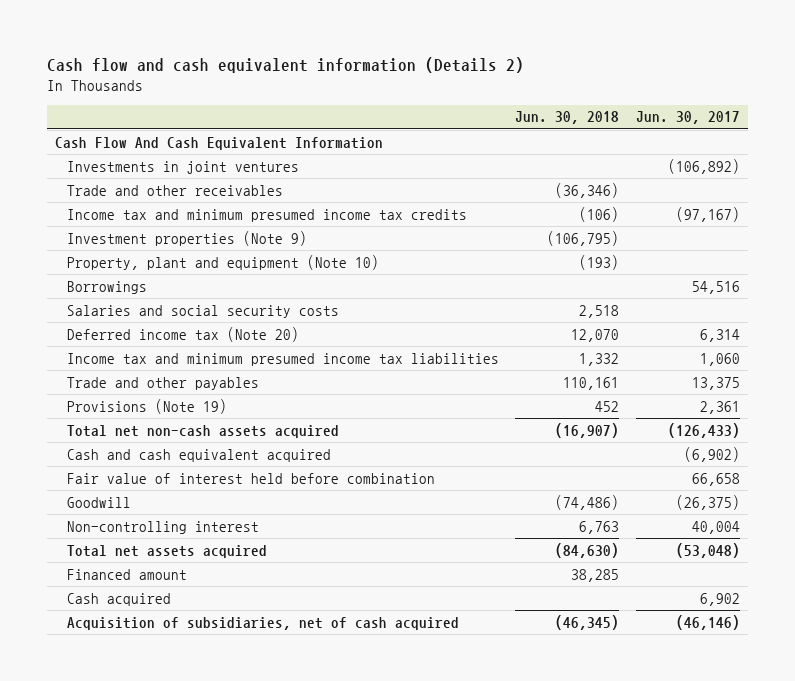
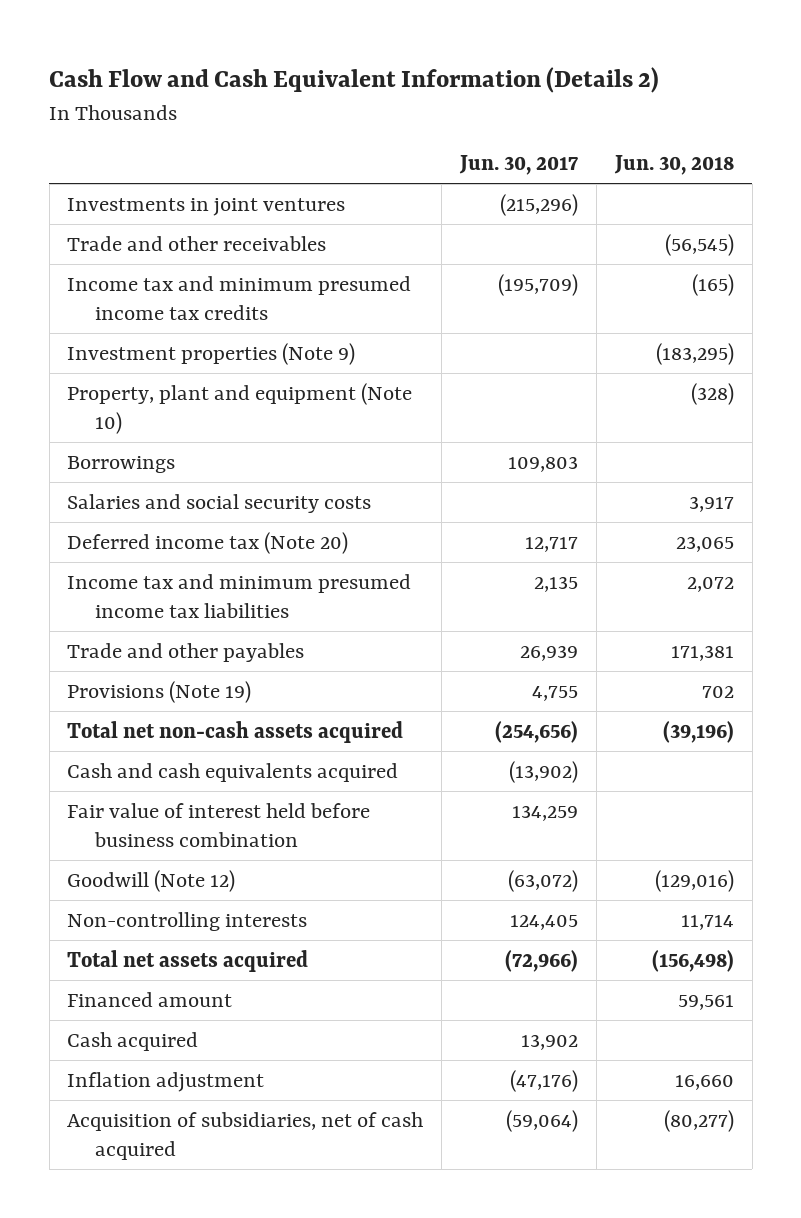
[47,56,525,73] Cash flow and cash equivalent information (Details 2) -> [49,66,660,93] Cash Flow and Cash Equivalent Information (Details 2)
[55,136,384,150] Cash Flow And Cash Equivalent Information -> none
[667,158,740,174] (106,892) -> [500,193,579,216] (215,296)
[555,182,620,198] (36,346) -> [664,233,734,256] (56,545)
[579,206,620,222] (106) -> [691,273,734,296] (165)
[675,206,740,222] (97,167) -> [498,273,579,296] (195,709)
[547,230,620,246] (106,795) -> [655,342,734,365] (183,295)
[579,254,620,270] (193) -> [690,382,734,405] (328)
[691,280,740,294] 54,516 -> [508,455,579,472] 109,803
[579,304,620,318] 2,518 -> [688,495,734,512] 3,917
[571,328,620,342] 12,070 -> [675,535,734,552] 23,065
[699,328,740,342] 6,314 -> [525,536,579,552] 12,717
[579,352,620,366] 1,332 -> [686,576,734,592] 2,072
[699,352,740,366] 1,060 -> [534,575,579,592] 2,135
[563,376,620,390] 110,161 -> [670,644,734,661] 171,381
[691,376,740,390] 13,375 -> [520,644,579,661] 26,939
[595,400,620,412] 452 -> [701,685,734,698] 702
[699,400,740,414] 2,361 -> [532,685,579,701] 4,755
[555,422,620,438] (16,907) -> [662,720,734,743] (39,196)
[667,422,740,438] (126,433) -> [495,720,579,743] (254,656)
[66,448,331,462] Cash and cash equivalent acquired -> [67,762,399,782] Cash and cash equivalents acquired
[683,446,740,462] (6,902) -> [509,760,579,783] (13,902)
[66,472,435,484] Fair value of interest held before combination -> [67,802,371,848] Fair value of interest held before business combination
[691,472,740,486] 66,658 -> [512,804,579,821] 134,259
[66,496,131,508] Goodwill -> [67,869,236,892] Goodwill (Note 12)
[555,494,620,510] (74,486) -> [654,869,734,892] (129,016)
[675,494,740,510] (26,375) -> [508,869,579,892] (63,072)
[66,520,259,534] Non-controlling interest -> [67,911,308,931] Non-controlling interests
[579,520,620,534] 6,763 -> [680,914,734,930] 11,714
[691,520,740,534] 40,004 -> [510,914,579,930] 124,405
[555,542,620,558] (84,630) -> [651,949,734,972] (156,498)
[675,542,740,558] (53,048) -> [505,949,579,972] (72,966)
[571,568,620,582] 38,285 -> [677,994,734,1010] 59,561
[699,592,740,606] 6,902 -> [521,1033,579,1050] 13,902
none -> [67,1071,265,1092] Inflation adjustment
[555,614,620,630] (46,345) -> [663,1109,734,1132] (80,277)
[675,614,740,630] (46,146) -> [506,1109,579,1132] (59,064)

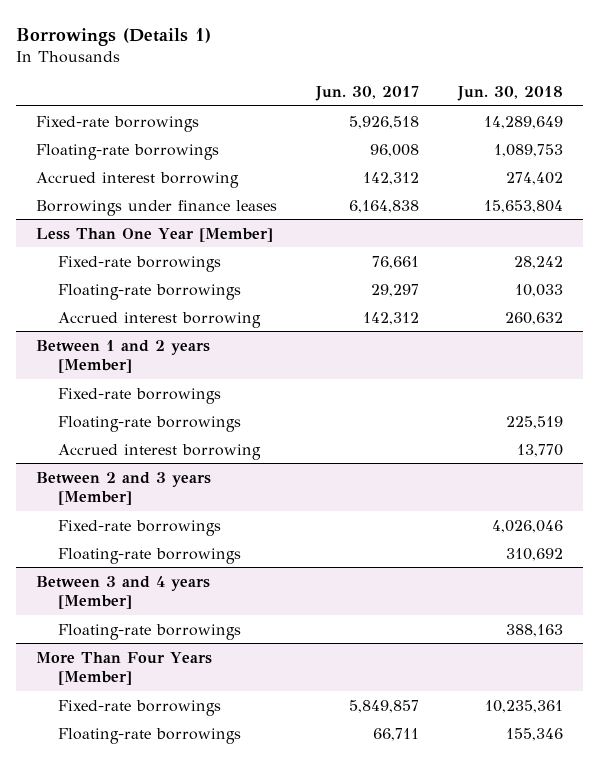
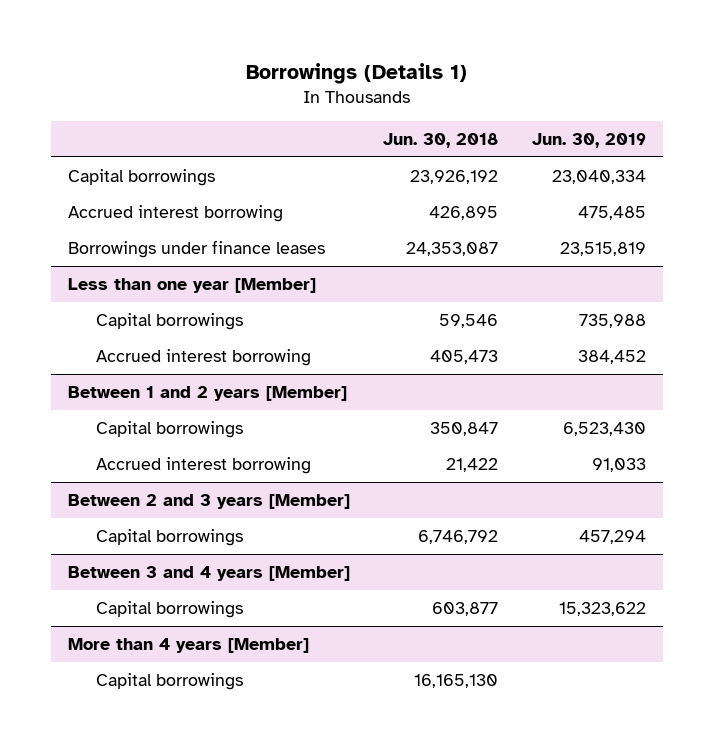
[314,86,419,102] Jun. 30, 2017 -> none
none -> [531,132,646,148] Jun. 30, 2019
[35,115,199,132] Fixed-rate borrowings -> none
[35,143,219,160] Floating-rate borrowings -> none
[58,255,222,272] Fixed-rate borrowings -> none
[58,283,242,300] Floating-rate borrowings -> none
none -> [67,168,215,186] Capital borrowings
[505,171,563,185] 274,402 -> [429,205,499,220] 426,895
[483,199,563,213] 15,653,804 -> [406,241,499,256] 24,353,087
[35,227,273,242] Less Than One Year [Member] -> [67,277,316,293] Less than one year [Member]
none -> [95,312,243,330] Capital borrowings
[504,311,563,325] 260,632 -> [430,349,499,364] 405,473
[58,387,222,404] Fixed-rate borrowings -> none
[58,415,242,432] Floating-rate borrowings -> none
none -> [95,420,243,438] Capital borrowings
[516,443,563,457] 13,770 -> [446,457,499,472] 21,422
[58,519,222,536] Fixed-rate borrowings -> none
[58,547,242,564] Floating-rate borrowings -> none
none -> [95,528,243,546] Capital borrowings
[58,623,242,640] Floating-rate borrowings -> none
[58,699,222,716] Fixed-rate borrowings -> none
[58,727,242,744] Floating-rate borrowings -> none
none -> [95,600,243,618] Capital borrowings
[35,651,212,686] More Than Four Years [Member] -> [67,637,309,653] More than 4 years [Member]
none -> [95,672,243,690] Capital borrowings

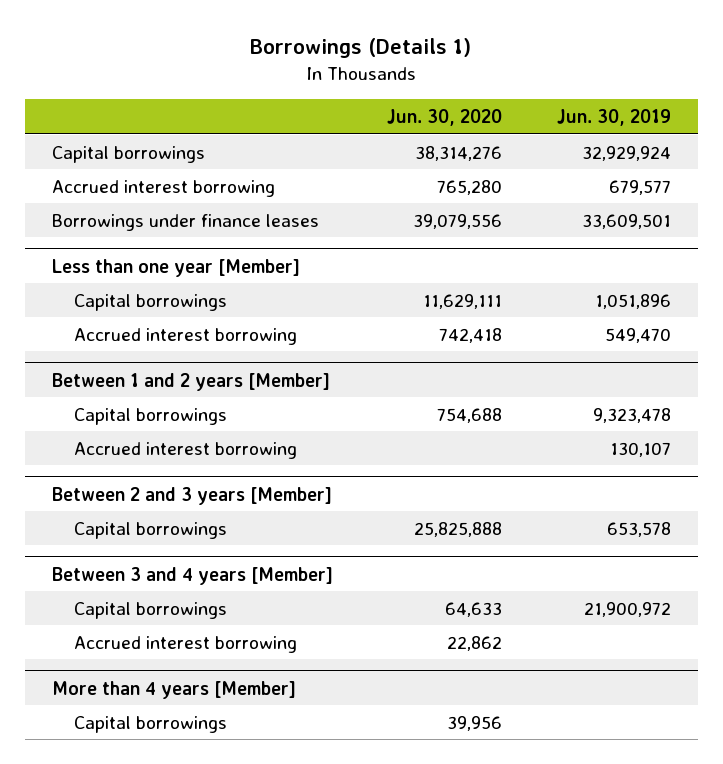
[383,132,499,148] Jun. 30, 2018 -> none
none -> [387,109,503,127] Jun. 30, 2020
[551,169,646,184] 23,040,334 -> [581,145,671,161] 32,929,924
[577,205,646,220] 475,485 -> [608,179,671,195] 679,577
[559,241,646,256] 23,515,819 -> [581,213,671,229] 33,609,501
[578,313,646,328] 735,988 -> [594,293,671,309] 1,051,896
[577,349,646,364] 384,452 -> [604,327,671,343] 549,470
[562,421,646,436] 6,523,430 -> [592,407,671,423] 9,323,478
[591,457,646,472] 91,033 -> [609,441,671,457] 130,107
[578,529,646,544] 457,294 -> [606,521,671,537] 653,578
[558,601,646,616] 15,323,622 -> [583,601,671,617] 21,900,972
none -> [73,635,297,653] Accrued interest borrowing

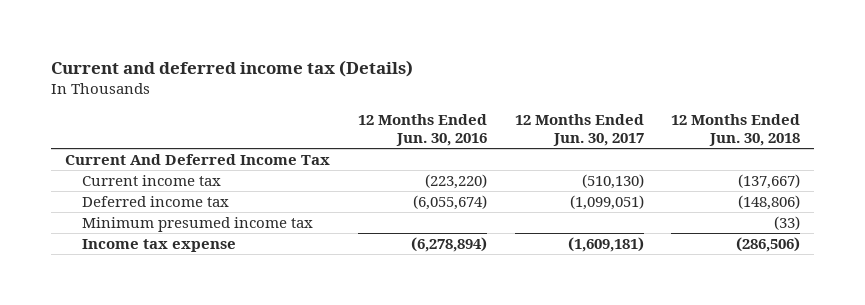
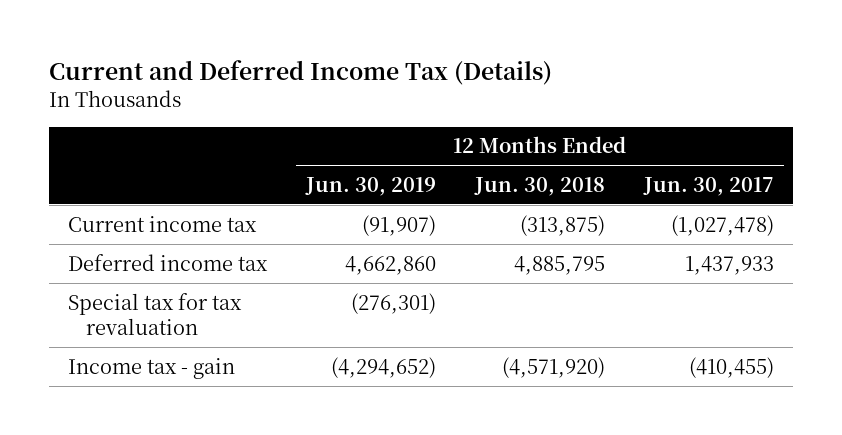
[51,60,414,78] Current and deferred income tax (Details) -> [48,59,552,85] Current and Deferred Income Tax (Details)
[357,114,487,147] 12 Months Ended Jun. 30, 2016 -> none
none -> [305,176,437,196] Jun. 30, 2019
[64,154,330,166] Current And Deferred Income Tax -> none
[82,217,314,233] Minimum presumed income tax -> none
[581,174,644,190] (510,130) -> [670,214,774,236] (1,027,478)
[738,174,801,190] (137,667) -> [519,214,605,236] (313,875)
[569,195,644,211] (1,099,051) -> [684,255,774,275] 1,437,933
[738,195,801,211] (148,806) -> [513,255,605,275] 4,885,795
none -> [68,292,243,335] Special tax for tax revaluation
[82,239,237,253] Income tax expense -> [68,357,236,379] Income tax - gain
[567,237,644,253] (1,609,181) -> [688,356,774,378] (410,455)
[736,237,801,253] (286,506) -> [501,356,605,378] (4,571,920)

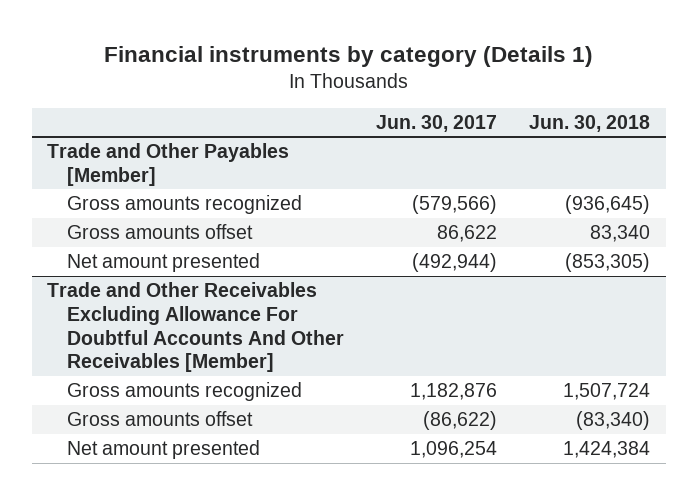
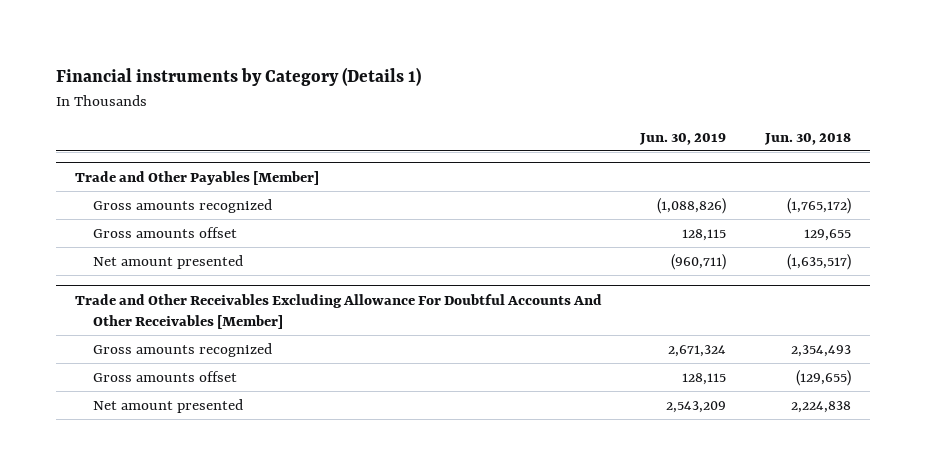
[103,45,593,67] Financial instruments by category (Details 1) -> [55,67,421,87] Financial instruments by Category (Details 1)
[375,114,497,132] Jun. 30, 2017 -> none
none -> [639,132,727,145] Jun. 30, 2019
[564,195,650,215] (936,645) -> [786,197,851,214] (1,765,172)
[589,225,650,243] 83,340 -> [803,228,851,241] 129,655
[564,253,650,273] (853,305) -> [786,253,851,270] (1,635,517)
[562,383,650,401] 1,507,724 -> [790,344,851,357] 2,354,493
[575,411,650,431] (83,340) -> [795,369,851,386] (129,655)
[562,441,650,459] 1,424,384 -> [790,400,851,413] 2,224,838

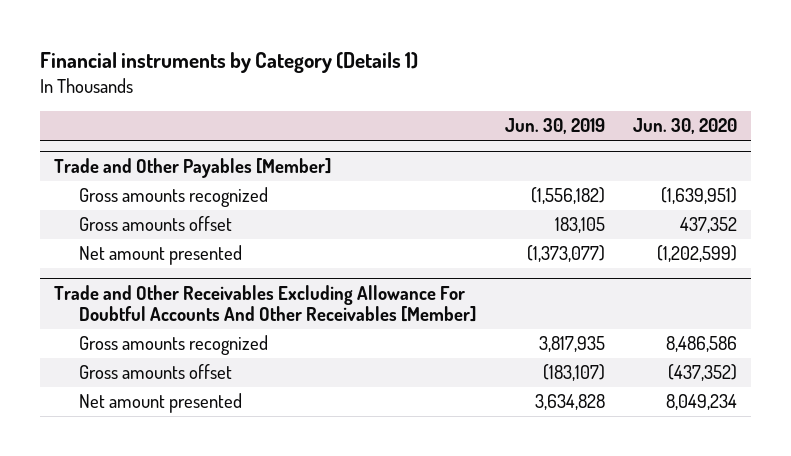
[763,132,851,145] Jun. 30, 2018 -> none
none -> [633,118,738,135] Jun. 30, 2020
[657,197,727,214] (1,088,826) -> [530,187,605,205] (1,556,182)
[682,228,727,241] 128,115 -> [554,217,605,234] 183,105
[671,253,727,270] (960,711) -> [526,245,605,263] (1,373,077)
[668,344,727,357] 2,671,324 -> [538,336,605,353] 3,817,935
[682,372,727,385] 128,115 -> [542,364,605,382] (183,107)
[666,400,727,413] 2,543,209 -> [534,394,605,411] 3,634,828

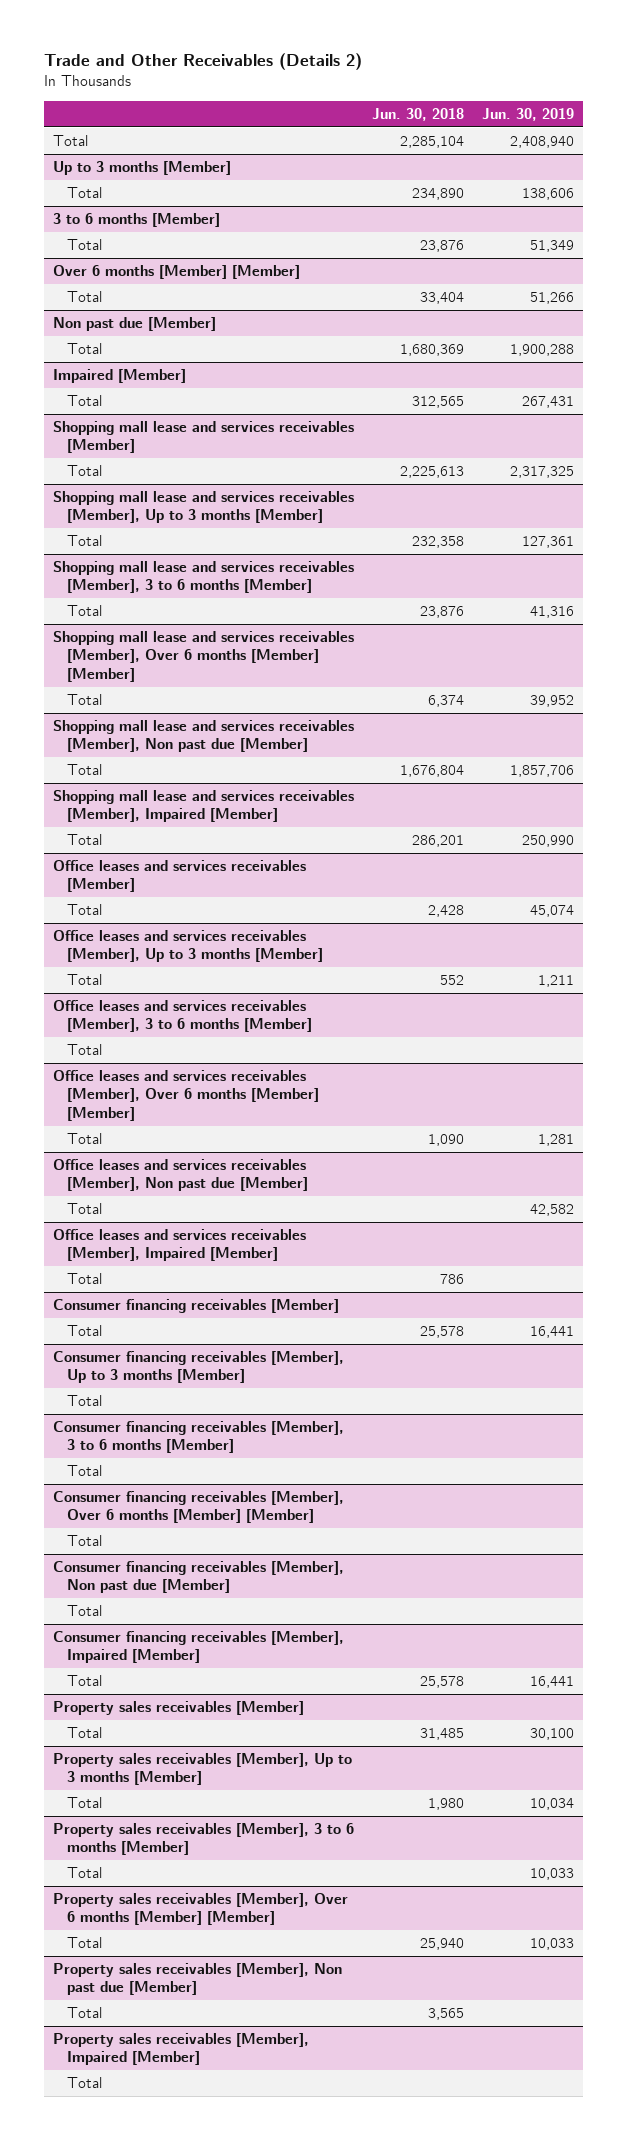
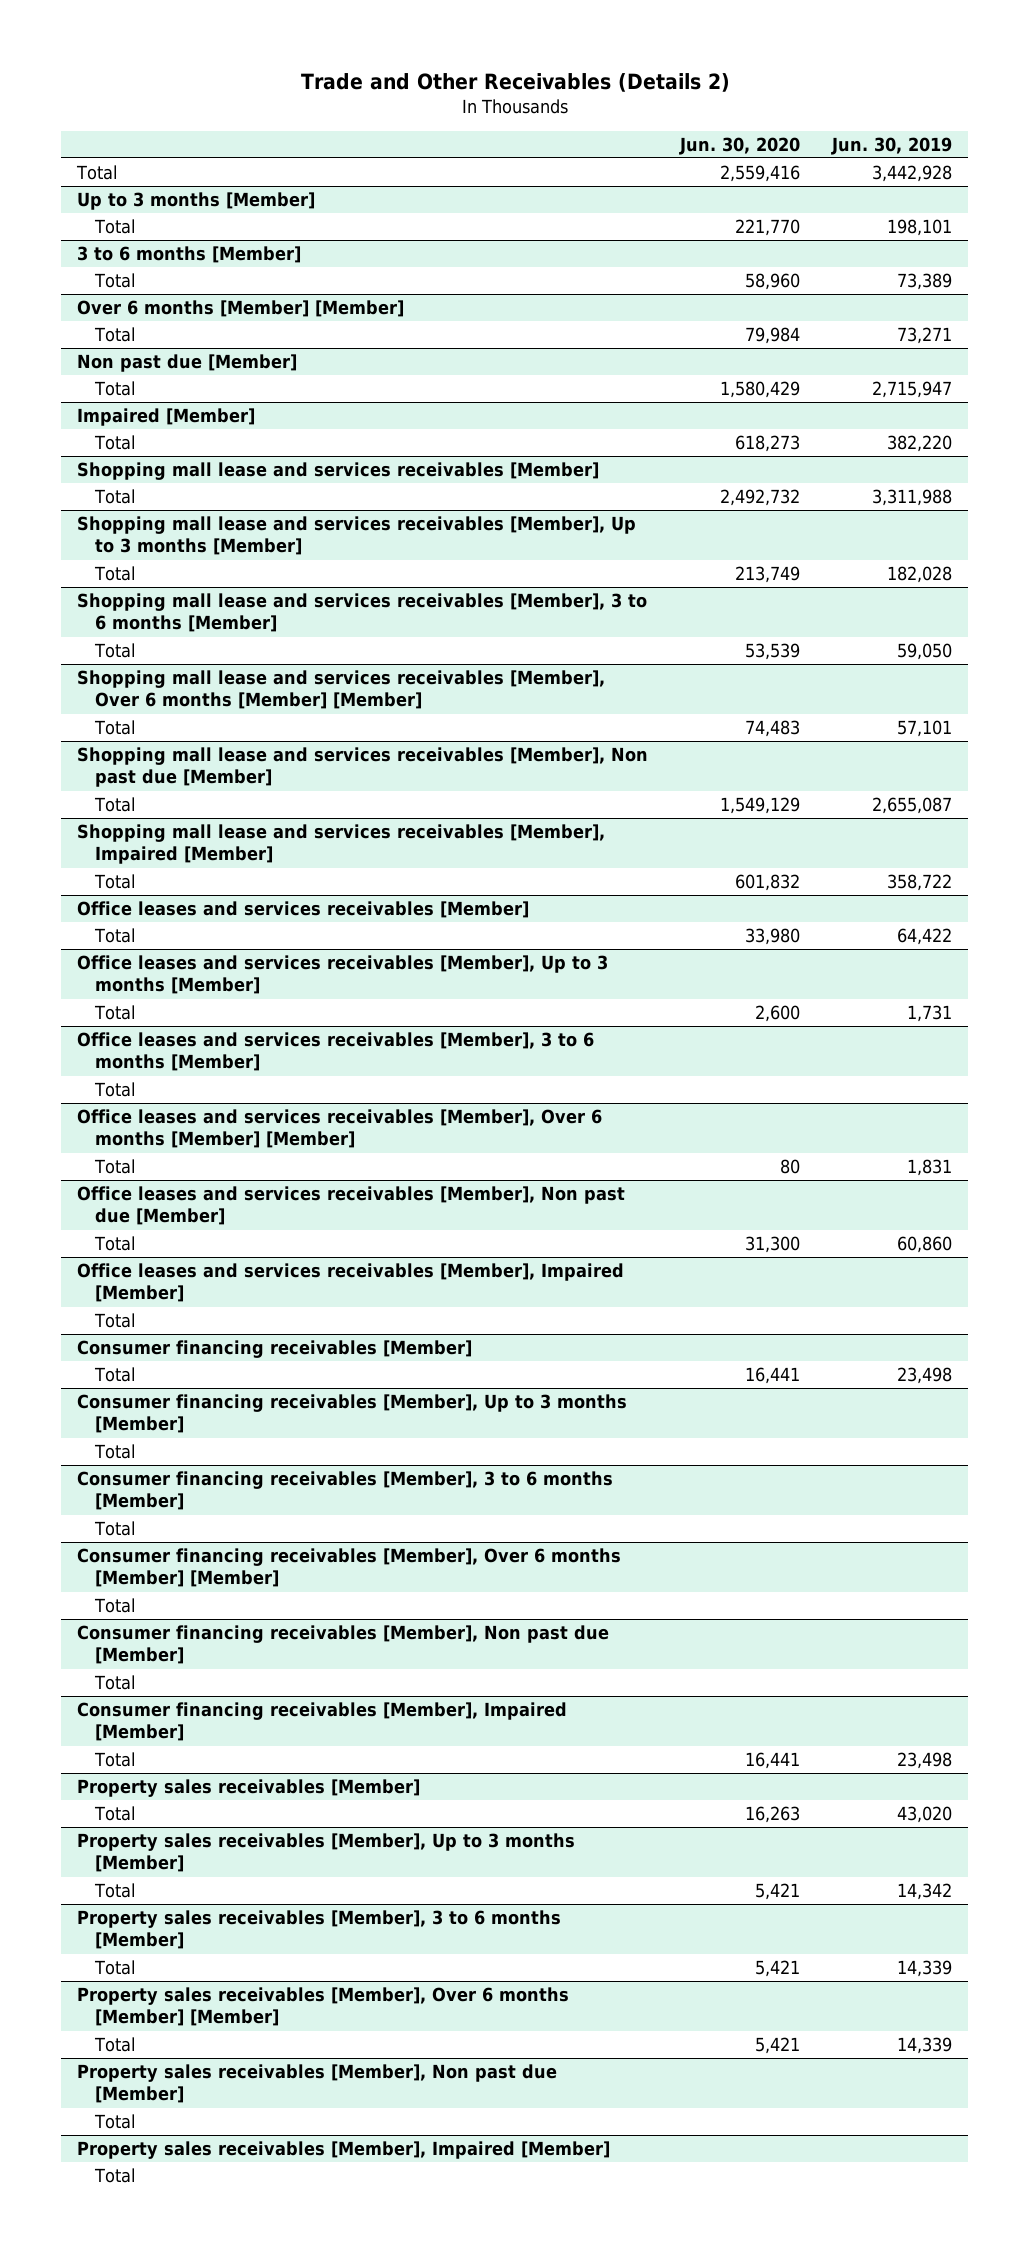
[371,107,464,121] Jun. 30, 2018 -> none
none -> [679,136,801,155] Jun. 30, 2020
[509,135,574,148] 2,408,940 -> [871,165,952,183] 3,442,928
[521,187,574,200] 138,606 -> [886,219,952,237] 198,101
[529,239,574,252] 51,349 -> [896,273,952,291] 73,389
[529,291,574,304] 51,266 -> [896,327,952,345] 73,271
[509,343,574,356] 1,900,288 -> [871,381,952,399] 2,715,947
[521,395,574,408] 267,431 -> [886,435,952,453] 382,220
[509,465,574,478] 2,317,325 -> [871,489,952,507] 3,311,988
[521,535,574,548] 127,361 -> [886,566,952,584] 182,028
[529,605,574,618] 41,316 -> [896,643,952,661] 59,050
[529,694,574,707] 39,952 -> [896,720,952,738] 57,101
[509,764,574,777] 1,857,706 -> [871,797,952,815] 2,655,087
[521,834,574,847] 250,990 -> [886,874,952,892] 358,722
[529,904,574,917] 45,074 -> [896,928,952,946] 64,422
[537,974,574,987] 1,211 -> [906,1005,952,1023] 1,731
[537,1133,574,1146] 1,281 -> [906,1159,952,1177] 1,831
[529,1203,574,1216] 42,582 -> [896,1236,952,1254] 60,860
[529,1325,574,1338] 16,441 -> [896,1367,952,1385] 23,498
[529,1675,574,1688] 16,441 -> [896,1752,952,1770] 23,498
[529,1727,574,1740] 30,100 -> [896,1806,952,1824] 43,020
[529,1797,574,1810] 10,034 -> [896,1883,952,1901] 14,342
[529,1867,574,1880] 10,033 -> [896,1960,952,1978] 14,339
[529,1937,574,1950] 10,033 -> [896,2037,952,2055] 14,339

